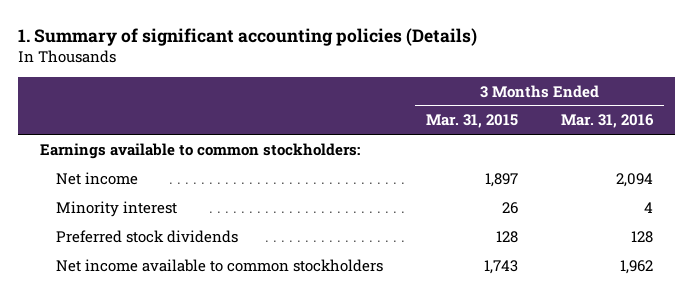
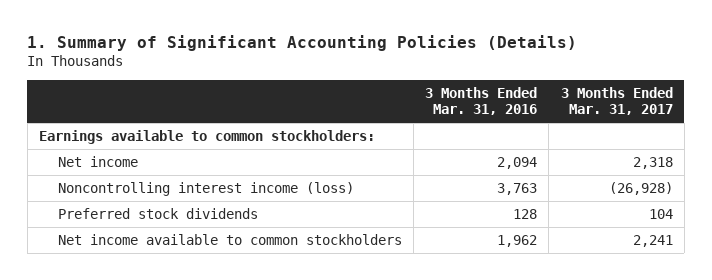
[18,27,478,46] 1. Summary of significant accounting policies (Details) -> [27,35,578,52] 1. Summary of Significant Accounting Policies (Details)
[426,114,519,129] Mar. 31, 2015 -> none
none -> [560,86,673,115] 3 Months Ended Mar. 31, 2017
[56,200,178,217] Minority interest -> [57,182,354,197] Noncontrolling interest income (loss)
[644,201,654,213] 4 -> [497,183,538,196] 3,763

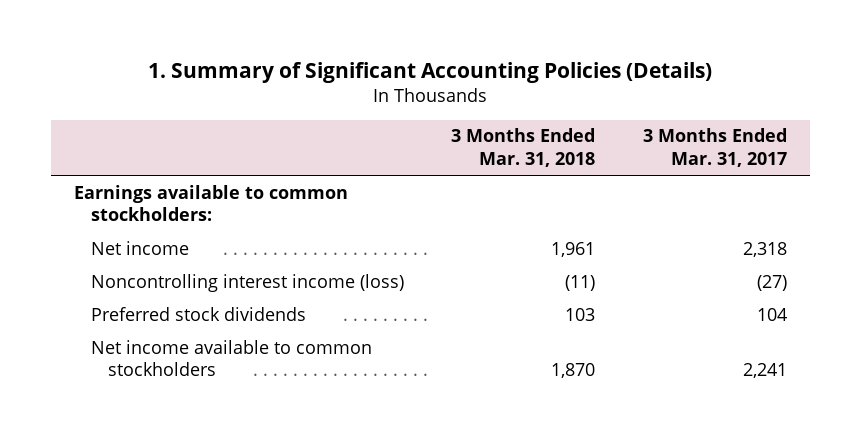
[425,86,538,115] 3 Months Ended Mar. 31, 2016 -> none
none -> [451,128,596,168] 3 Months Ended Mar. 31, 2018
[608,182,673,196] (26,928) -> [756,274,787,291] (27)

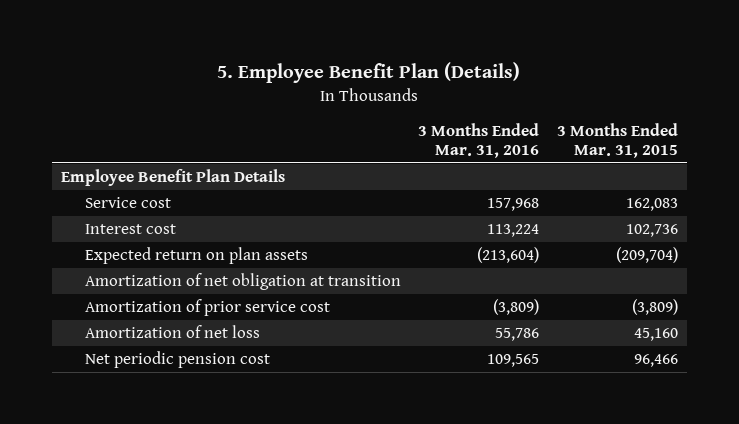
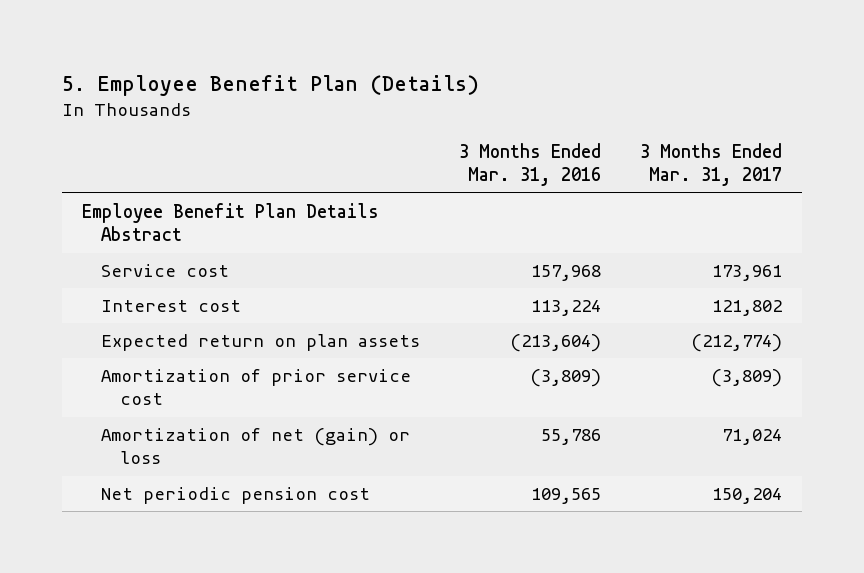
[557,122,679,159] 3 Months Ended Mar. 31, 2015 -> none
none -> [640,142,783,187] 3 Months Ended Mar. 31, 2017
[60,169,285,187] Employee Benefit Plan Details -> [81,202,379,242] Employee Benefit Plan Details Abstract
[84,273,401,291] Amortization of net obligation at transition -> none
[84,325,260,339] Amortization of net loss -> [100,427,410,465] Amortization of net (gain) or loss

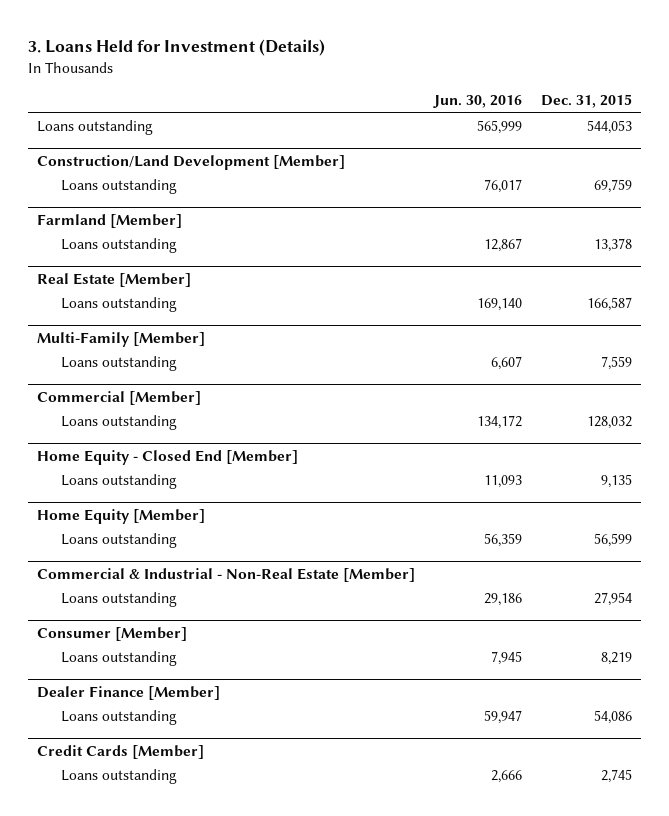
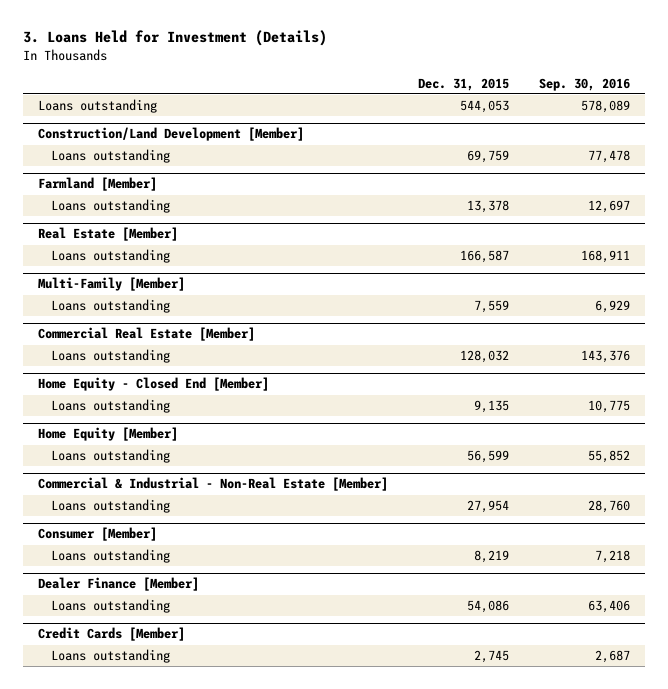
[433,95,523,109] Jun. 30, 2016 -> none
none -> [539,77,631,91] Sep. 30, 2016
[37,390,202,405] Commercial [Member] -> [37,327,255,342] Commercial Real Estate [Member]

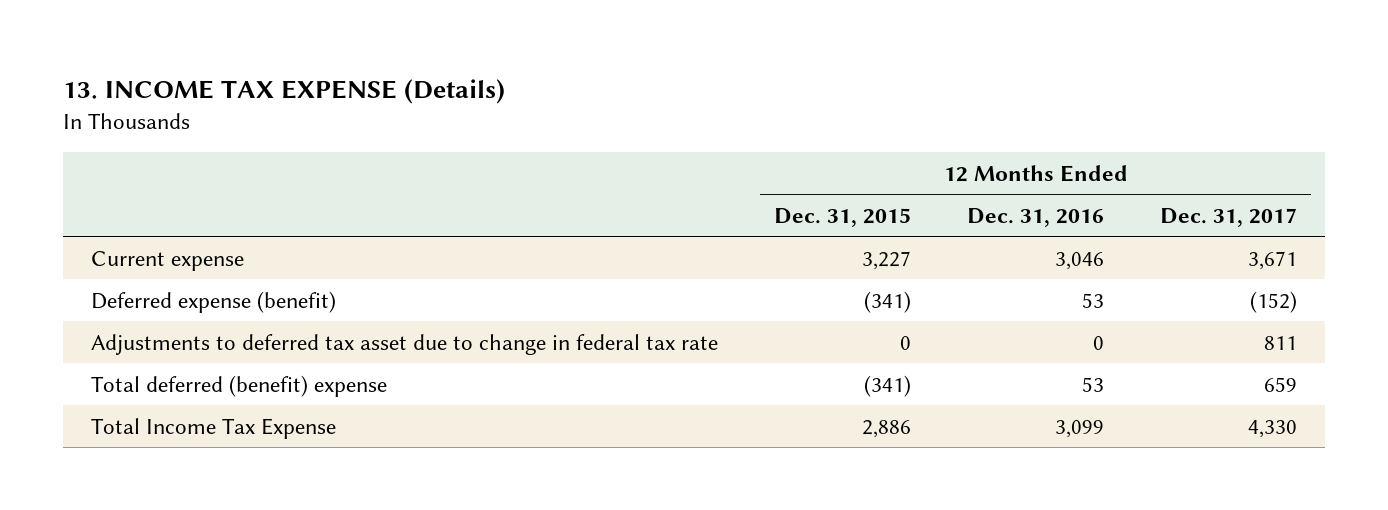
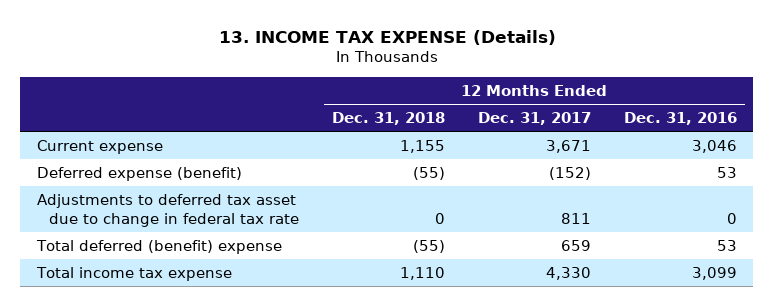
[773,207,911,227] Dec. 31, 2015 -> none
none -> [332,112,446,126] Dec. 31, 2018
[90,417,336,439] Total Income Tax Expense -> [35,266,232,281] Total income tax expense

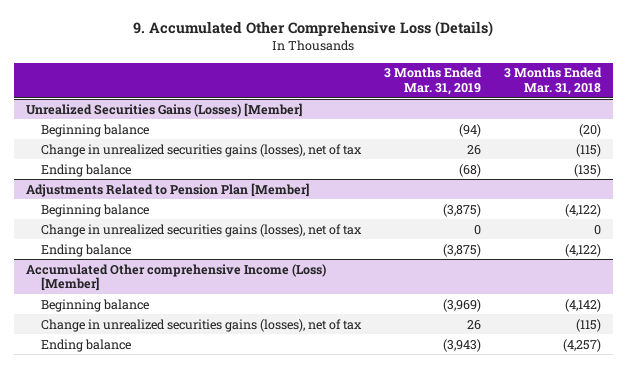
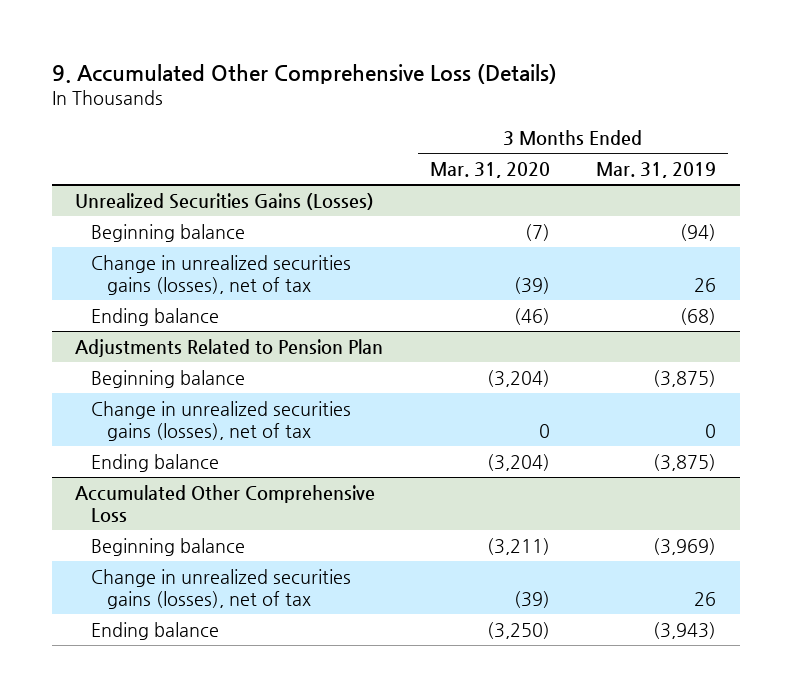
[504,67,603,95] 3 Months Ended Mar. 31, 2018 -> none
none -> [429,162,550,179] Mar. 31, 2020
[25,102,302,117] Unrealized Securities Gains (Losses) [Member] -> [74,192,374,210] Unrealized Securities Gains (Losses)
[25,182,309,197] Adjustments Related to Pension Plan [Member] -> [74,338,383,357] Adjustments Related to Pension Plan
[25,263,326,292] Accumulated Other comprehensive Income (Loss) [Member] -> [74,484,375,522] Accumulated Other Comprehensive Loss

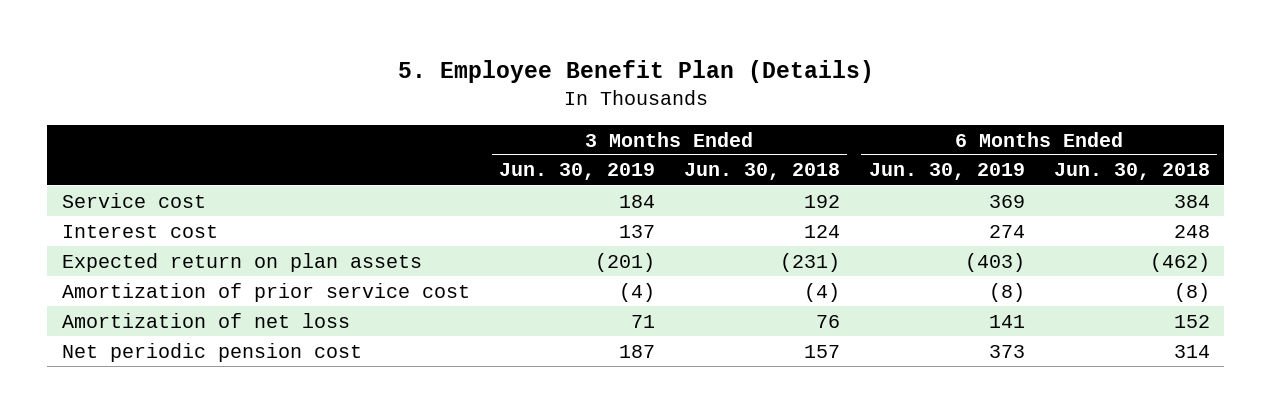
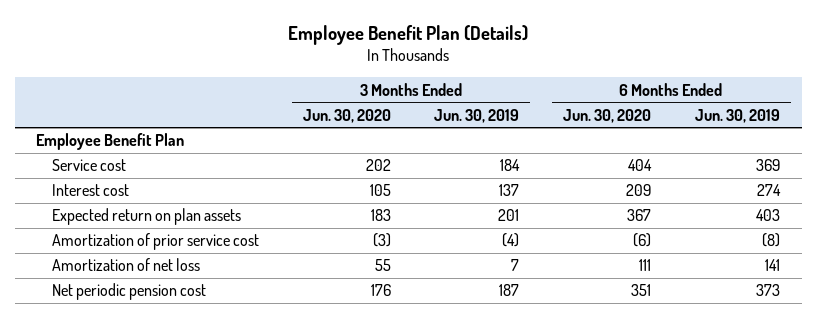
[397,60,874,84] 5. Employee Benefit Plan (Details) -> [288,24,529,45] Employee Benefit Plan (Details)
[683,163,840,181] Jun. 30, 2018 -> none
[1053,163,1210,181] Jun. 30, 2018 -> none
none -> [302,108,391,123] Jun. 30, 2020
none -> [563,108,652,123] Jun. 30, 2020
none -> [36,133,185,151] Employee Benefit Plan
[594,252,655,272] (201) -> [498,209,520,222] 201
[964,252,1025,272] (403) -> [755,209,780,222] 403
[630,314,655,328] 71 -> [511,259,520,272] 7

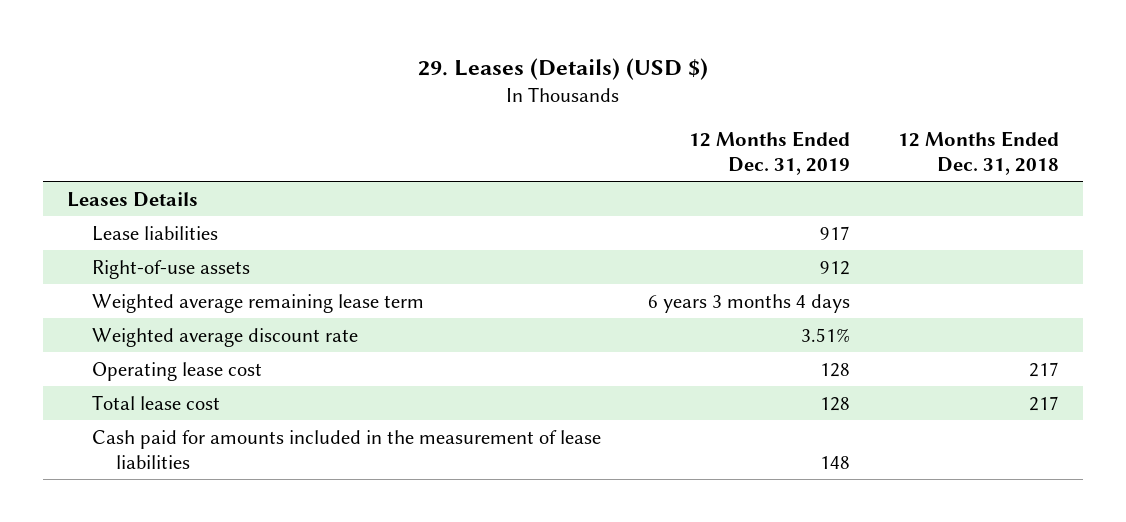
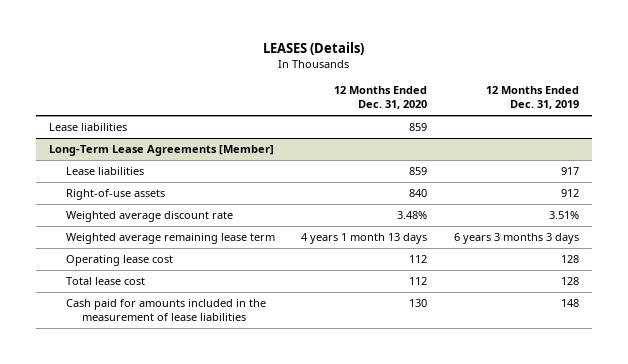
[418,57,709,80] 29. Leases (Details) (USD $) -> [263,42,365,56] LEASES (Details)
[898,131,1060,176] 12 Months Ended Dec. 31, 2018 -> none
none -> [334,86,428,110] 12 Months Ended Dec. 31, 2020
[67,191,199,207] Leases Details -> none
none -> [49,122,128,131] Lease liabilities
none -> [49,144,275,156] Long-Term Lease Agreements [Member]
[91,293,424,313] Weighted average remaining lease term -> none
none -> [65,232,275,244] Weighted average remaining lease term

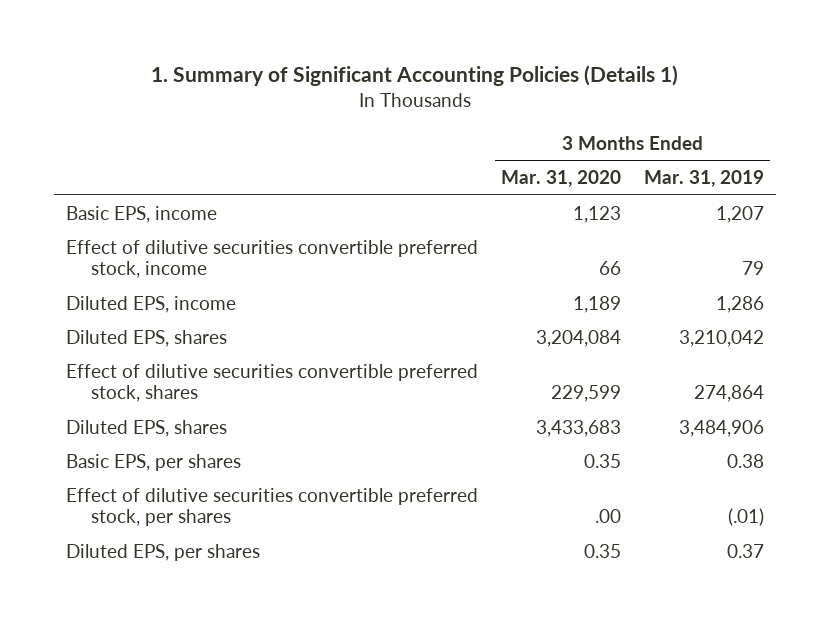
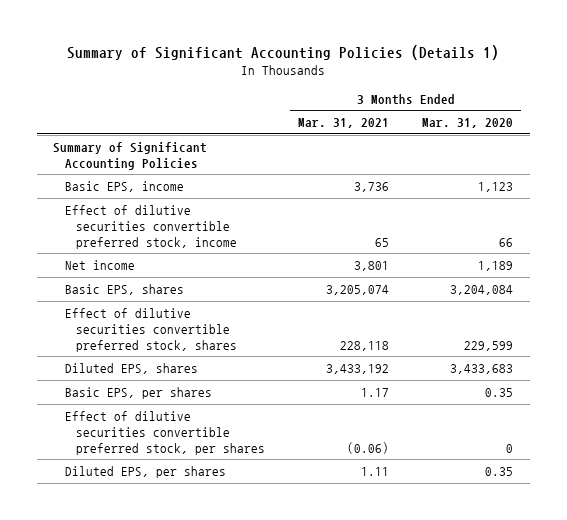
[150,65,678,87] 1. Summary of Significant Accounting Policies (Details 1) -> [67,44,500,60] Summary of Significant Accounting Policies (Details 1)
[644,170,765,188] Mar. 31, 2019 -> none
none -> [298,118,390,129] Mar. 31, 2021
none -> [53,141,208,170] Summary of Significant Accounting Policies
[65,295,236,313] Diluted EPS, income -> [64,259,135,270] Net income
[65,329,227,347] Diluted EPS, shares -> [64,283,184,295] Basic EPS, shares
[594,509,621,524] .00 -> [506,443,514,453] 0

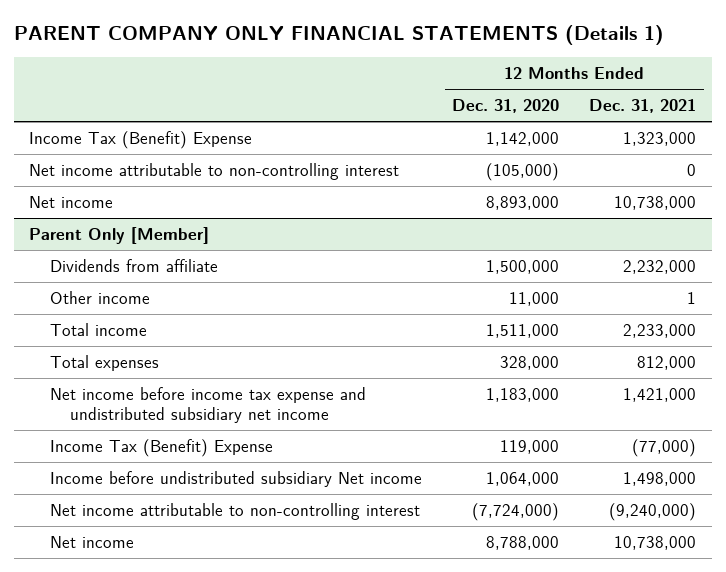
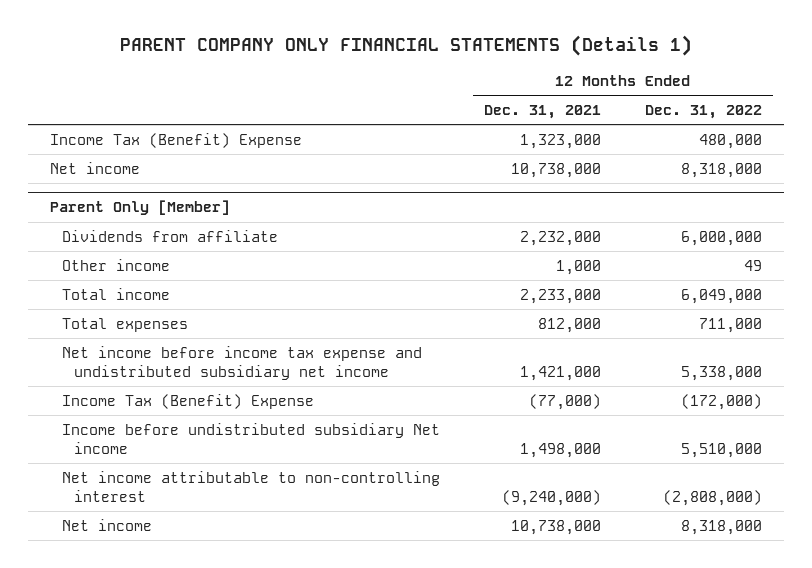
[452,98,560,113] Dec. 31, 2020 -> none
none -> [644,105,762,120] Dec. 31, 2022
[29,162,400,180] Net income attributable to non-controlling interest -> none
[687,291,697,304] 1 -> [555,259,601,275] 1,000

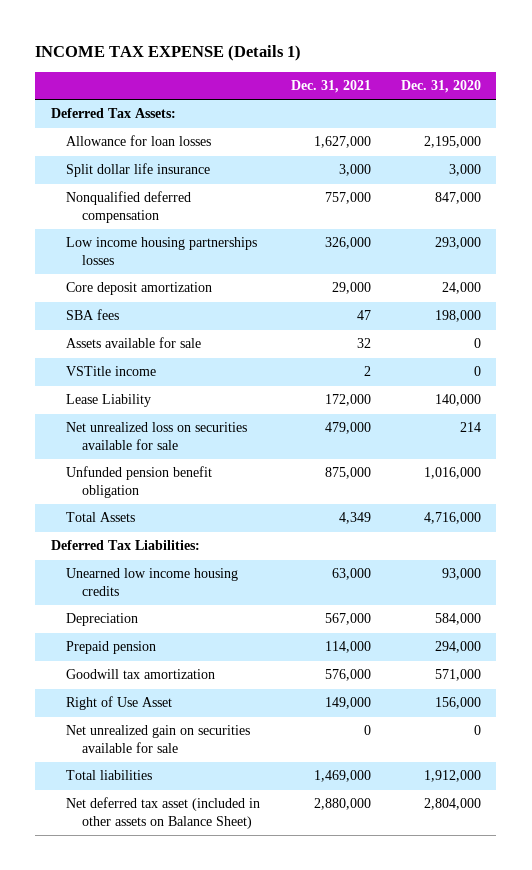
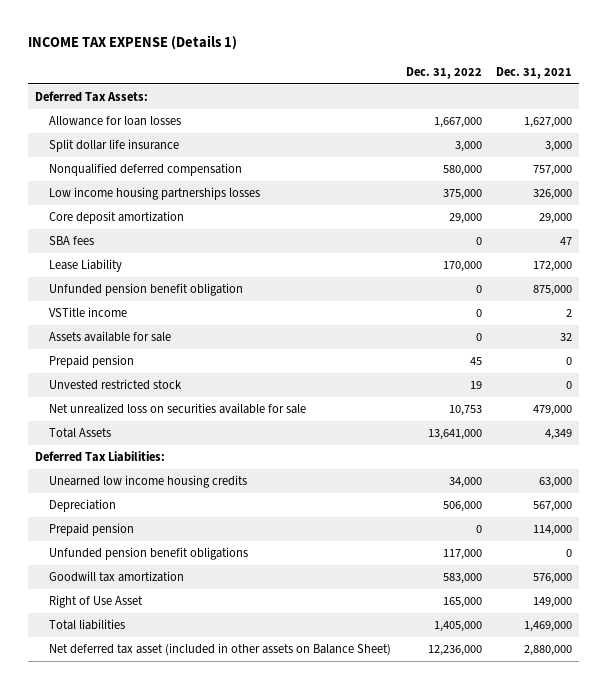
[401,80,482,94] Dec. 31, 2020 -> none
none -> [405,67,482,80] Dec. 31, 2022
[66,366,157,377] VSTitle income -> [49,307,128,318] VSTitle income
[66,337,202,349] Assets available for sale -> [49,331,172,343] Assets available for sale
none -> [49,355,135,369] Prepaid pension
none -> [49,379,183,391] Unvested restricted stock
[66,422,248,450] Net unrealized loss on securities available for sale -> [49,403,307,415] Net unrealized loss on securities available for sale
none -> [49,547,249,561] Unfunded pension benefit obligations
[66,725,251,753] Net unrealized gain on securities available for sale -> none

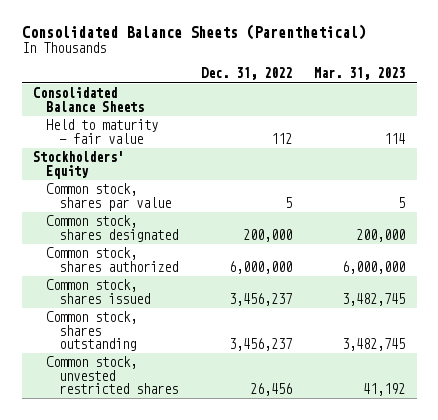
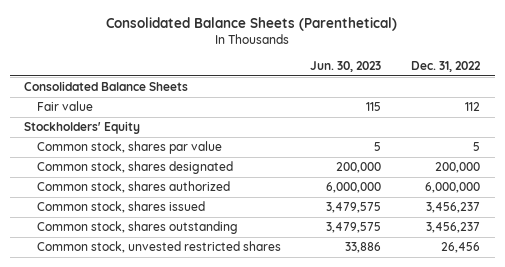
[314,67,406,81] Mar. 31, 2023 -> none
none -> [310,60,382,72] Jun. 30, 2023
[46,119,159,144] Held to maturity - fair value -> [36,101,93,112] Fair value

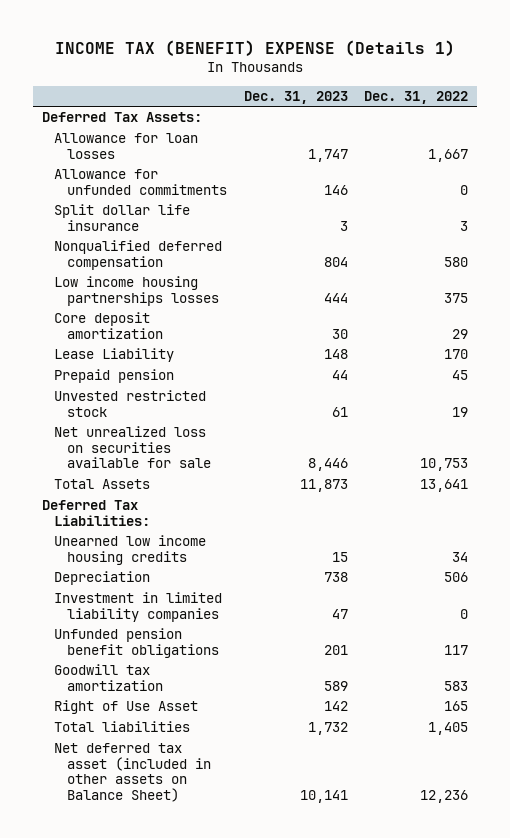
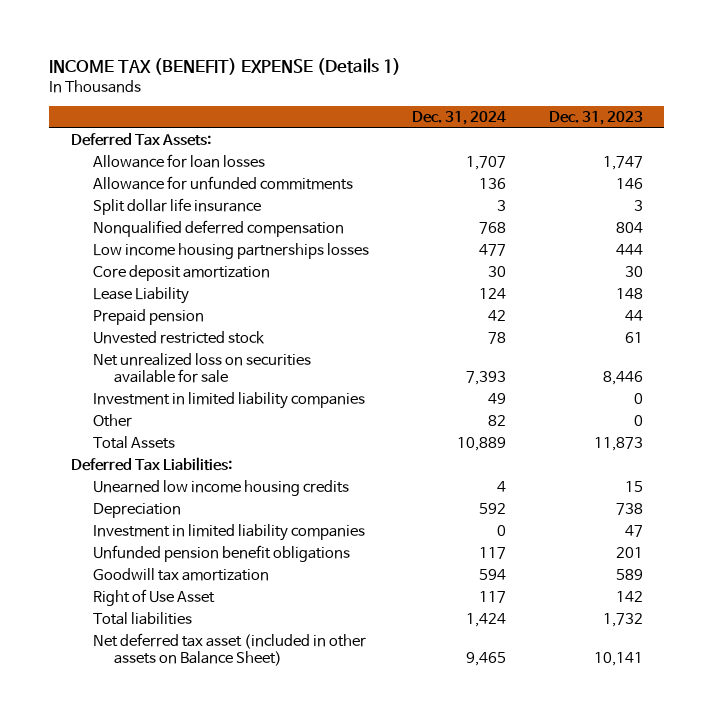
[364,90,469,104] Dec. 31, 2022 -> none
none -> [411,111,506,126] Dec. 31, 2024
none -> [92,392,365,410] Investment in limited liability companies
none -> [92,414,132,428] Other

